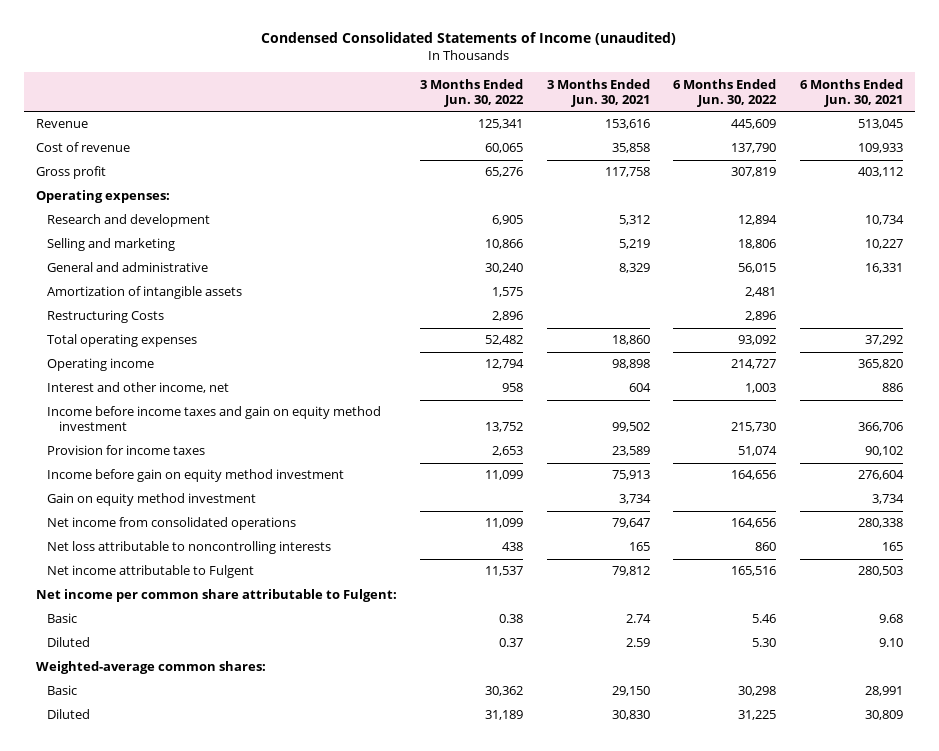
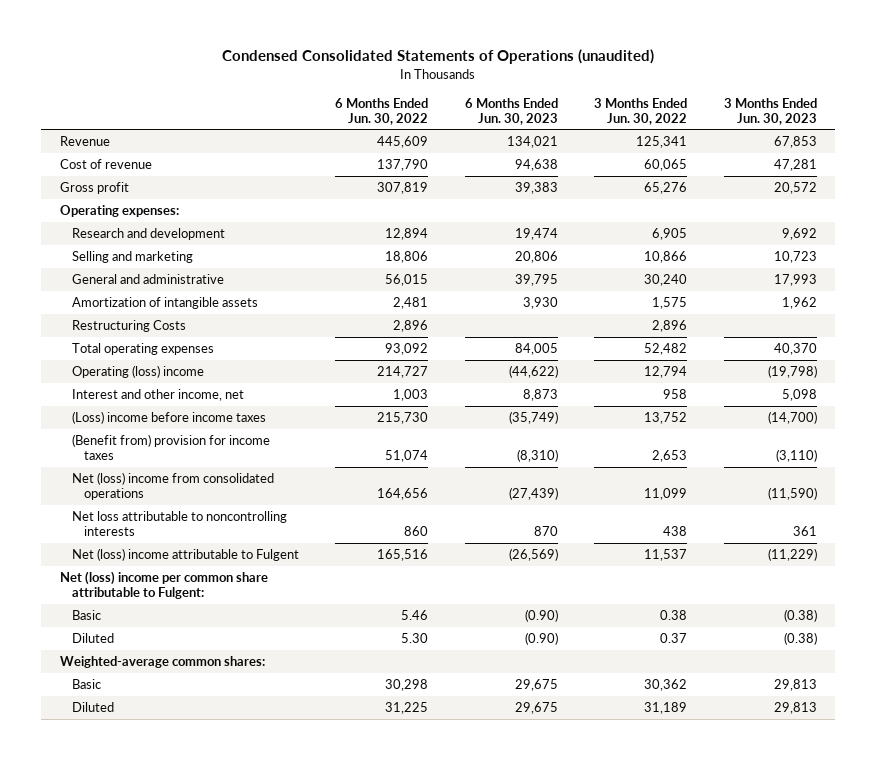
[261,32,677,46] Condensed Consolidated Statements of Income (unaudited) -> [222,49,655,65] Condensed Consolidated Statements of Operations (unaudited)
[546,78,650,107] 3 Months Ended Jun. 30, 2021 -> none
[799,78,903,107] 6 Months Ended Jun. 30, 2021 -> none
none -> [464,97,558,125] 6 Months Ended Jun. 30, 2023
none -> [724,97,818,125] 3 Months Ended Jun. 30, 2023
[47,358,155,372] Operating income -> [71,365,204,379] Operating (loss) income
[47,469,345,483] Income before gain on equity method investment -> none
[47,493,257,507] Gain on equity method investment -> none
[47,406,382,432] Income before income taxes and gain on equity method investment -> [71,411,266,425] (Loss) income before income taxes
[47,445,206,456] Provision for income taxes -> [71,434,270,460] (Benefit from) provision for income taxes
[47,517,297,531] Net income from consolidated operations -> [71,472,274,500] Net (loss) income from consolidated operations
[47,565,255,579] Net income attributable to Fulgent -> [71,548,299,562] Net (loss) income attributable to Fulgent
[35,589,397,603] Net income per common share attributable to Fulgent: -> [59,571,268,599] Net (loss) income per common share attributable to Fulgent:

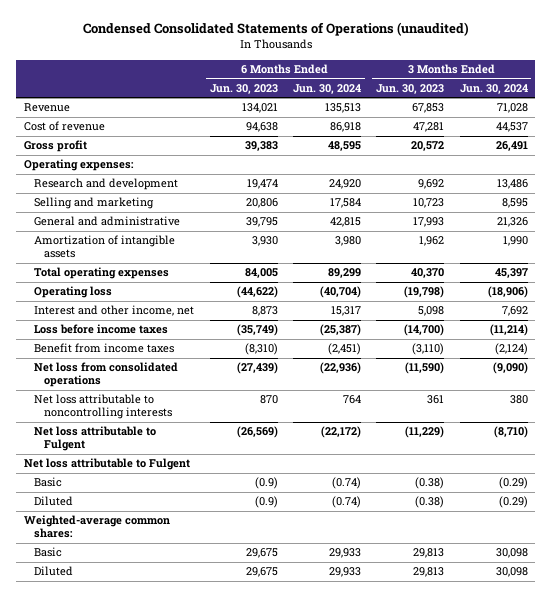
[335,97,429,125] 6 Months Ended Jun. 30, 2022 -> none
[594,97,688,125] 3 Months Ended Jun. 30, 2022 -> none
none -> [292,84,361,95] Jun. 30, 2024
none -> [459,84,528,95] Jun. 30, 2024
[71,320,186,333] Restructuring Costs -> none
[71,365,204,379] Operating (loss) income -> [34,286,113,299] Operating loss
[71,411,266,425] (Loss) income before income taxes -> [34,324,169,335] Loss before income taxes
[71,434,270,460] (Benefit from) provision for income taxes -> [34,343,175,354] Benefit from income taxes
[71,472,274,500] Net (loss) income from consolidated operations -> [34,362,179,388] Net loss from consolidated operations
[71,548,299,562] Net (loss) income attributable to Fulgent -> [34,426,157,452] Net loss attributable to Fulgent
[59,571,268,599] Net (loss) income per common share attributable to Fulgent: -> [23,458,190,471] Net loss attributable to Fulgent
[524,609,558,623] (0.90) -> [254,477,278,490] (0.9)
[524,632,558,646] (0.90) -> [254,496,278,509] (0.9)

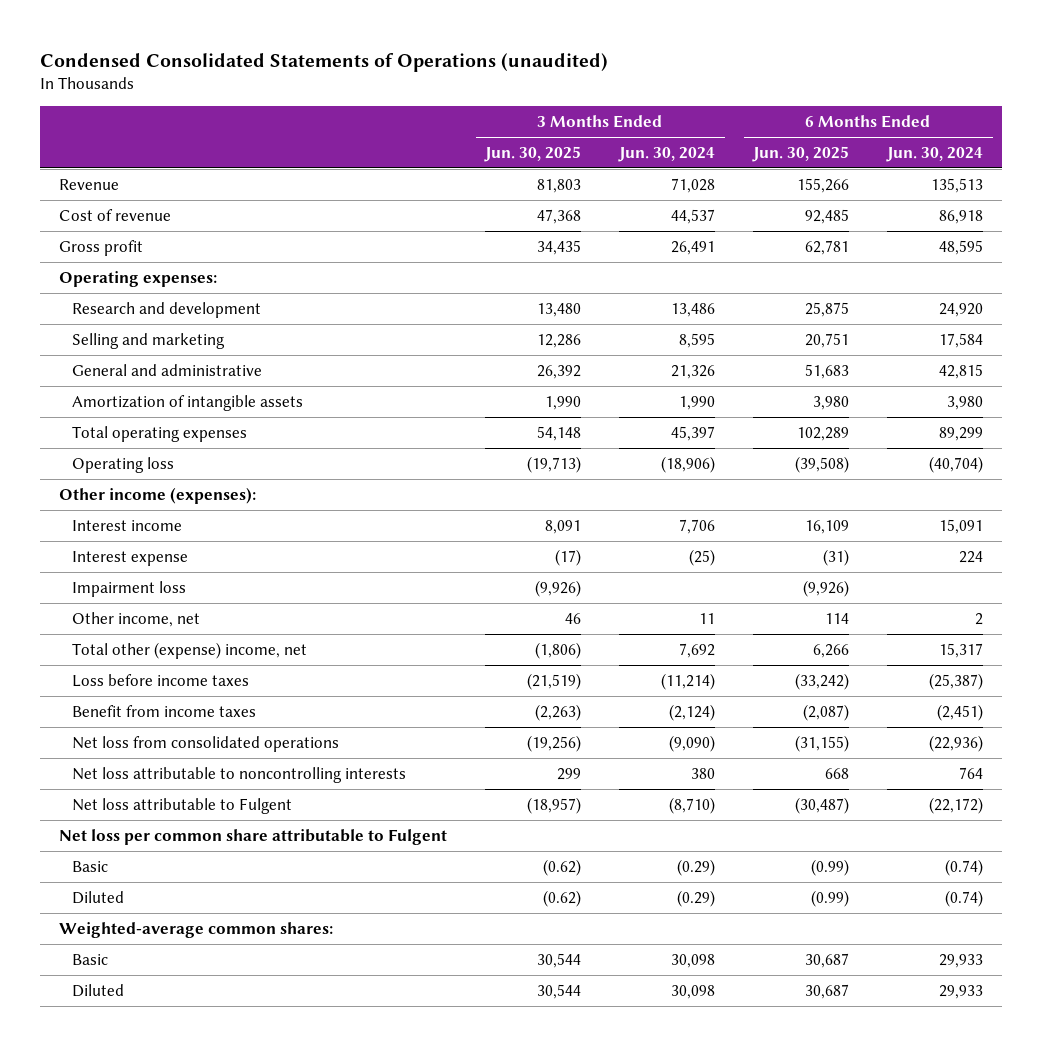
[209,84,278,95] Jun. 30, 2023 -> none
[376,84,445,95] Jun. 30, 2023 -> none
none -> [484,145,582,162] Jun. 30, 2025
none -> [752,145,850,162] Jun. 30, 2025
none -> [59,486,257,504] Other income (expenses):
none -> [72,519,183,531] Interest income
none -> [72,550,189,566] Interest expense
none -> [72,580,187,597] Impairment loss
none -> [72,611,201,627] Other income, net
[34,305,195,317] Interest and other income, net -> [72,641,308,659] Total other (expense) income, net
[23,458,190,471] Net loss attributable to Fulgent -> [59,828,448,845] Net loss per common share attributable to Fulgent

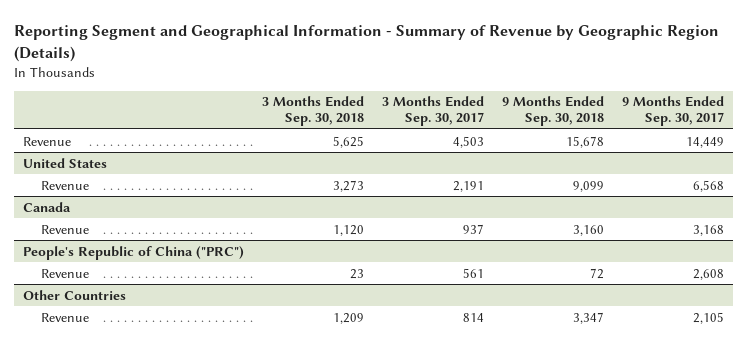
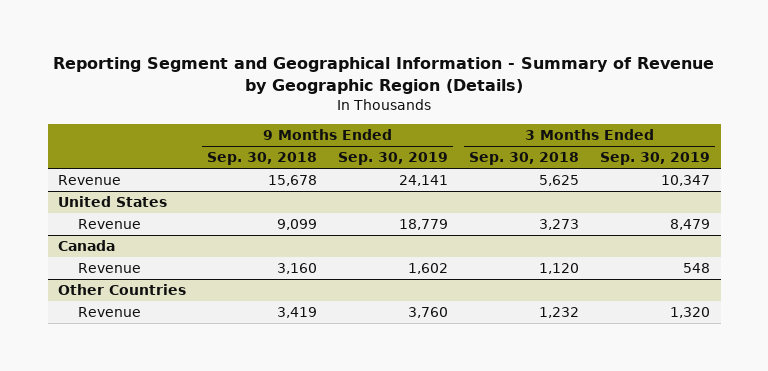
[382,96,485,127] 3 Months Ended Sep. 30, 2017 -> none
[622,96,725,127] 9 Months Ended Sep. 30, 2017 -> none
none -> [338,152,449,166] Sep. 30, 2019
none -> [600,152,711,166] Sep. 30, 2019
[23,245,245,260] People's Republic of China ("PRC") -> none
[41,268,90,278] Revenue -> none
[333,312,365,324] 1,209 -> [539,307,580,319] 1,232
[573,311,605,324] 3,347 -> [277,307,318,319] 3,419

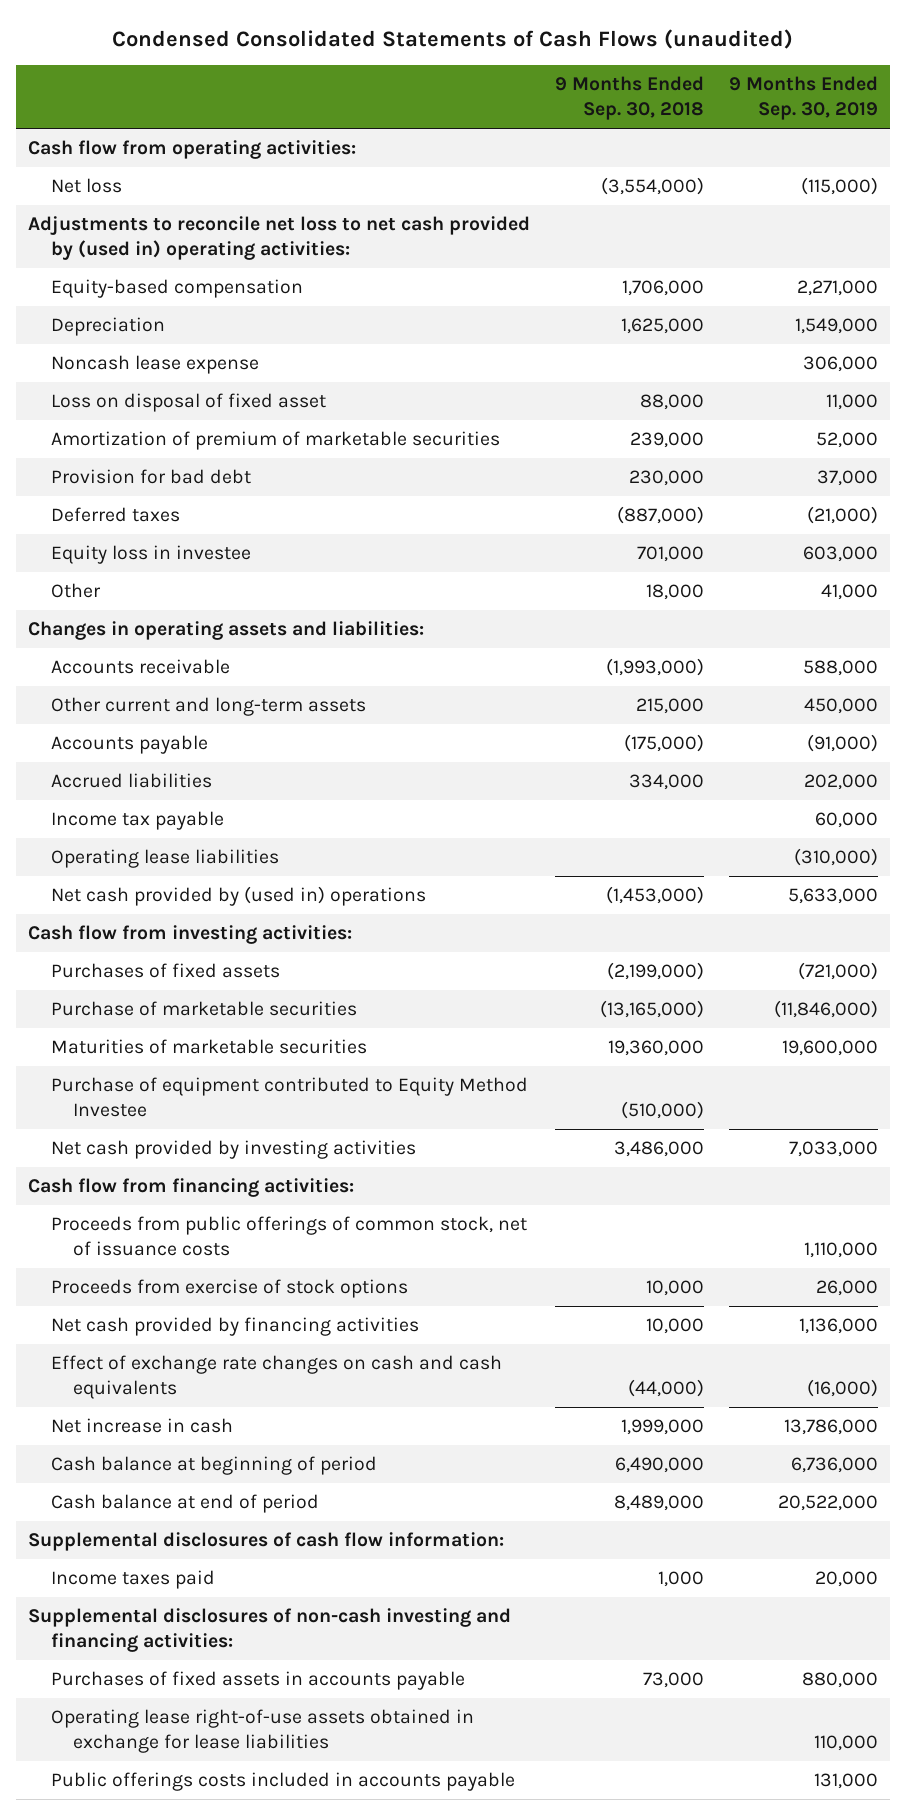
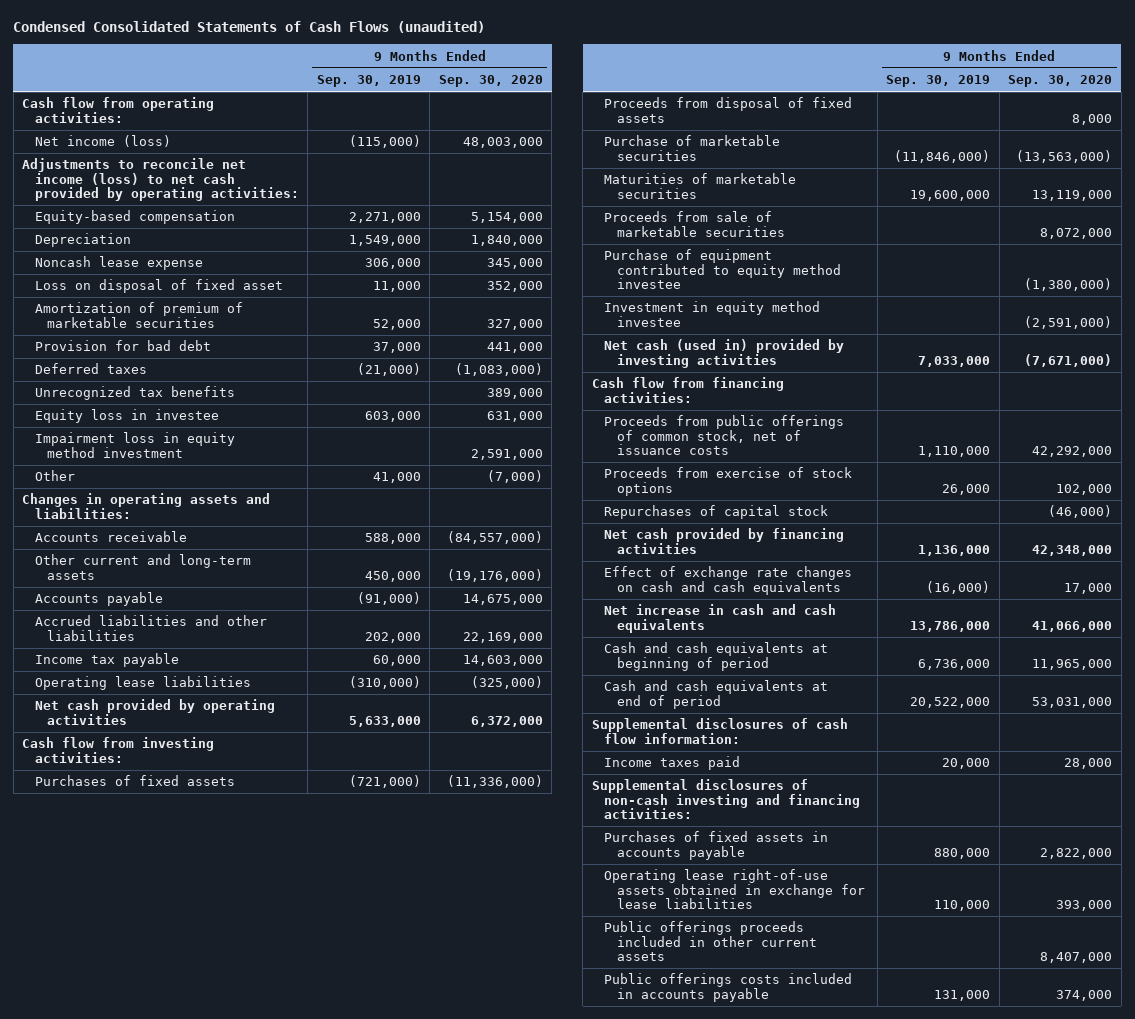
[554,76,704,121] 9 Months Ended Sep. 30, 2018 -> none
none -> [438,75,543,88] Sep. 30, 2020
[50,178,122,194] Net loss -> [34,135,171,148] Net income (loss)
[28,216,531,260] Adjustments to reconcile net loss to net cash provided by (used in) operating activities: -> [22,158,299,202] Adjustments to reconcile net income (loss) to net cash provided by operating activities:
none -> [34,386,235,401] Unrecognized tax benefits
none -> [34,432,235,458] Impairment loss in equity method investment
[50,773,212,789] Accrued liabilities -> [34,615,267,641] Accrued liabilities and other liabilities
[50,886,426,907] Net cash provided by (used in) operations -> [34,699,275,725] Net cash provided by operating activities
none -> [604,97,853,123] Proceeds from disposal of fixed assets
none -> [604,211,785,237] Proceeds from sale of marketable securities
none -> [604,249,841,290] Purchase of equipment contributed to equity method investee
[50,1077,528,1117] Purchase of equipment contributed to Equity Method Investee -> [604,301,821,327] Investment in equity method investee
[50,1140,416,1160] Net cash provided by investing activities -> [604,339,845,368] Net cash (used in) provided by investing activities
none -> [604,505,829,520] Repurchases of capital stock
[50,1418,233,1434] Net increase in cash -> [604,604,837,633] Net increase in cash and cash equivalents
[50,1456,377,1476] Cash balance at beginning of period -> [604,642,829,671] Cash and cash equivalents at beginning of period
[50,1494,319,1514] Cash balance at end of period -> [604,680,829,709] Cash and cash equivalents at end of period
none -> [604,921,817,962] Public offerings proceeds included in other current assets

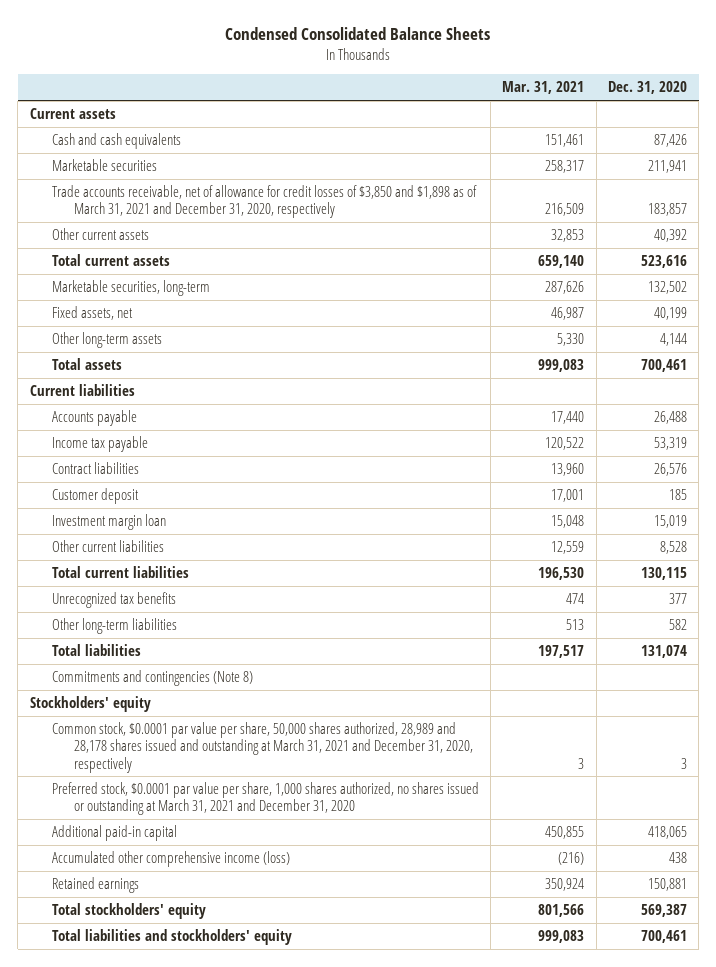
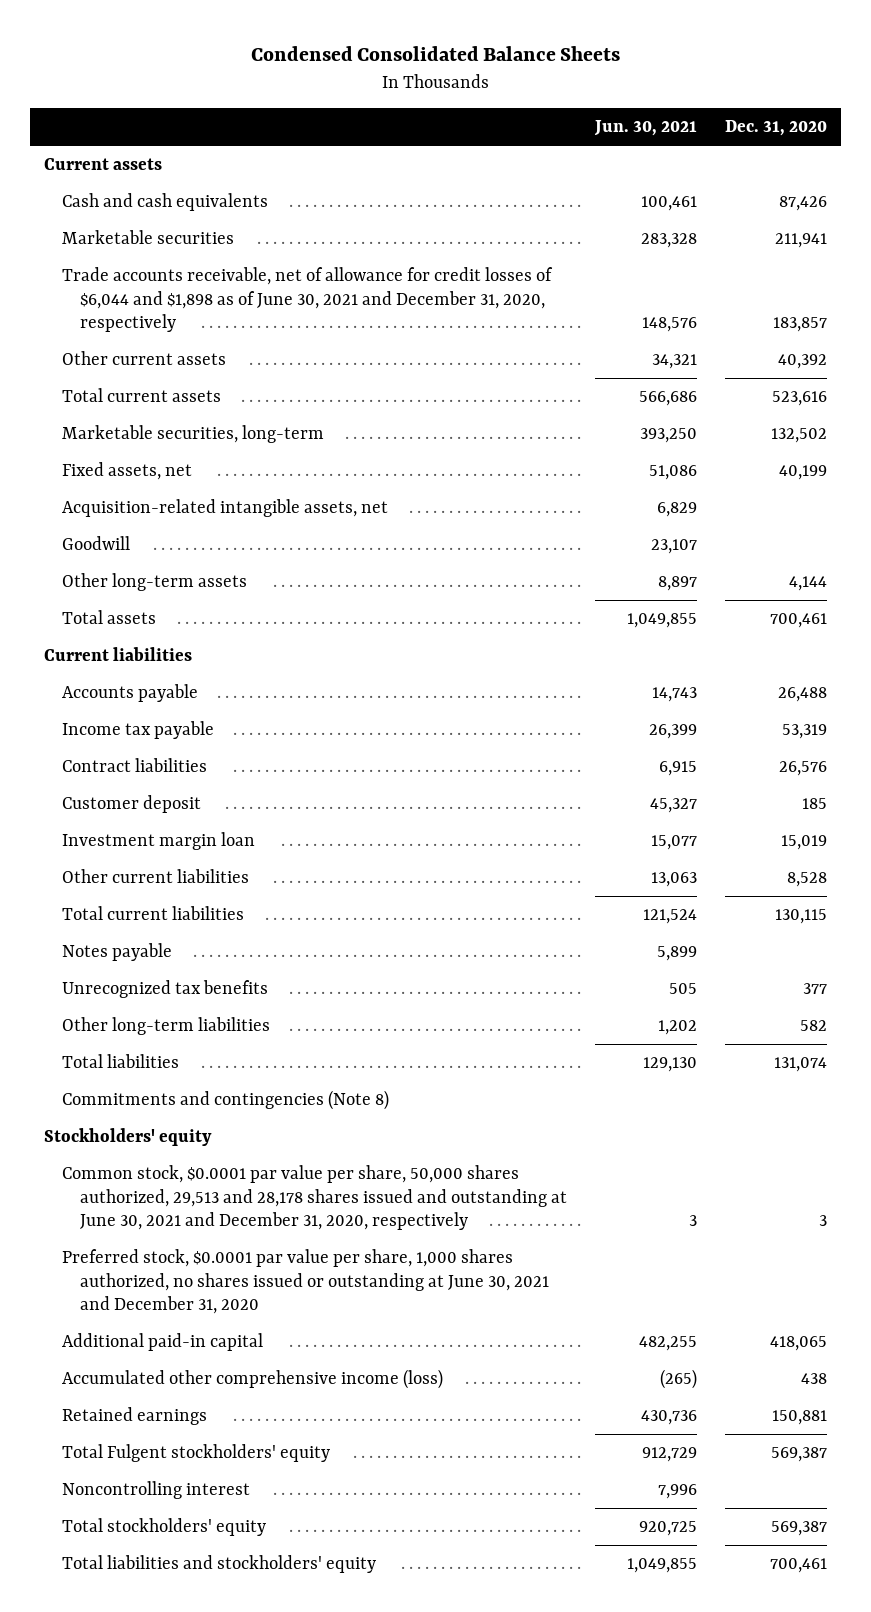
[502,81,585,95] Mar. 31, 2021 -> none
none -> [593,120,697,137] Jun. 30, 2021
[51,185,477,219] Trade accounts receivable, net of allowance for credit losses of $3,850 and $1,898 as of March 31, 2021 and December 31, 2020, respectively -> [62,267,554,332] Trade accounts receivable, net of allowance for credit losses of $6,044 and $1,898 as of June 30, 2021 and December 31, 2020, respectively
none -> [62,499,389,518] Acquisition-related intangible assets, net
none -> [62,536,131,551] Goodwill
none -> [62,943,173,962] Notes payable
[51,722,473,773] Common stock, $0.0001 par value per share, 50,000 shares authorized, 28,989 and 28,178 shares issued and outstanding at March 31, 2021 and December 31, 2020, respectively -> [62,1165,567,1230] Common stock, $0.0001 par value per share, 50,000 shares authorized, 29,513 and 28,178 shares issued and outstanding at June 30, 2021 and December 31, 2020, respectively
[51,782,479,816] Preferred stock, $0.0001 par value per share, 1,000 shares authorized, no shares issued or outstanding at March 31, 2021 and December 31, 2020 -> [62,1249,549,1314] Preferred stock, $0.0001 par value per share, 1,000 shares authorized, no shares issued or outstanding at June 30, 2021 and December 31, 2020
none -> [62,1444,331,1463] Total Fulgent stockholders' equity
none -> [62,1481,251,1500] Noncontrolling interest

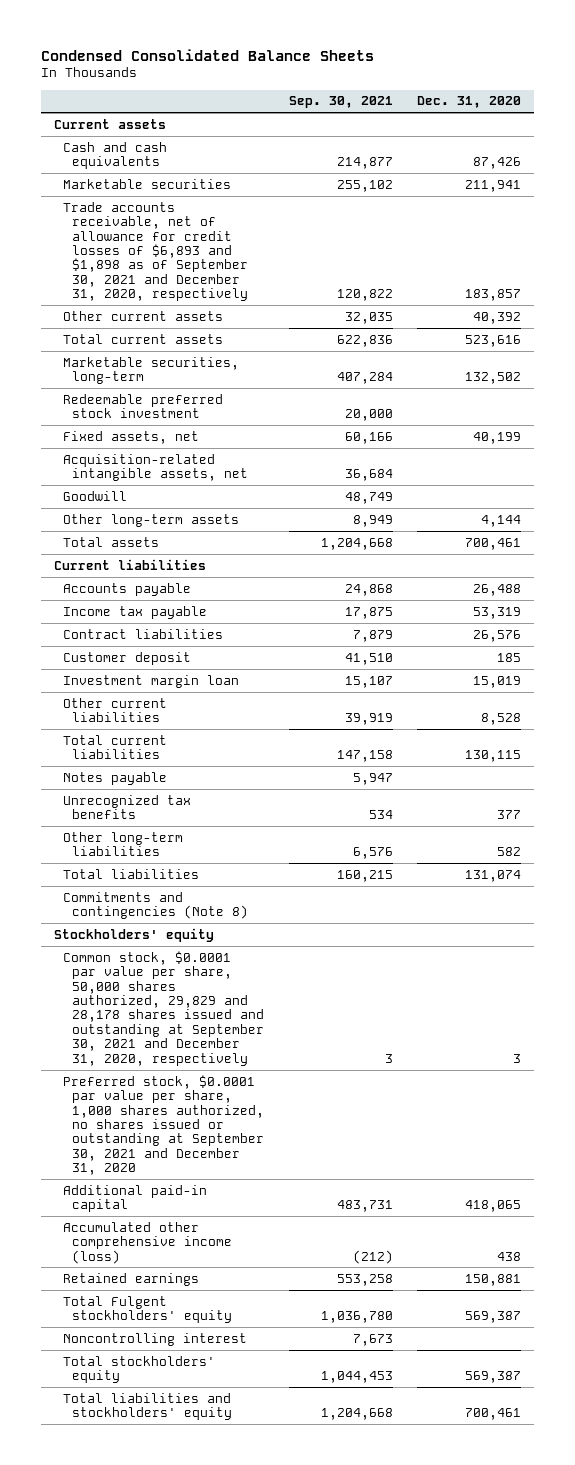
[593,120,697,137] Jun. 30, 2021 -> none
none -> [288,96,393,109] Sep. 30, 2021
[62,267,554,332] Trade accounts receivable, net of allowance for credit losses of $6,044 and $1,898 as of June 30, 2021 and December 31, 2020, respectively -> [62,201,249,302] Trade accounts receivable, net of allowance for credit losses of $6,893 and $1,898 as of September 30, 2021 and December 31, 2020, respectively
none -> [62,393,223,419] Redeemable preferred stock investment
[62,1165,567,1230] Common stock, $0.0001 par value per share, 50,000 shares authorized, 29,513 and 28,178 shares issued and outstanding at June 30, 2021 and December 31, 2020, respectively -> [62,950,265,1066] Common stock, $0.0001 par value per share, 50,000 shares authorized, 29,829 and 28,178 shares issued and outstanding at September 30, 2021 and December 31, 2020, respectively
[62,1249,549,1314] Preferred stock, $0.0001 par value per share, 1,000 shares authorized, no shares issued or outstanding at June 30, 2021 and December 31, 2020 -> [62,1074,265,1176] Preferred stock, $0.0001 par value per share, 1,000 shares authorized, no shares issued or outstanding at September 30, 2021 and December 31, 2020

